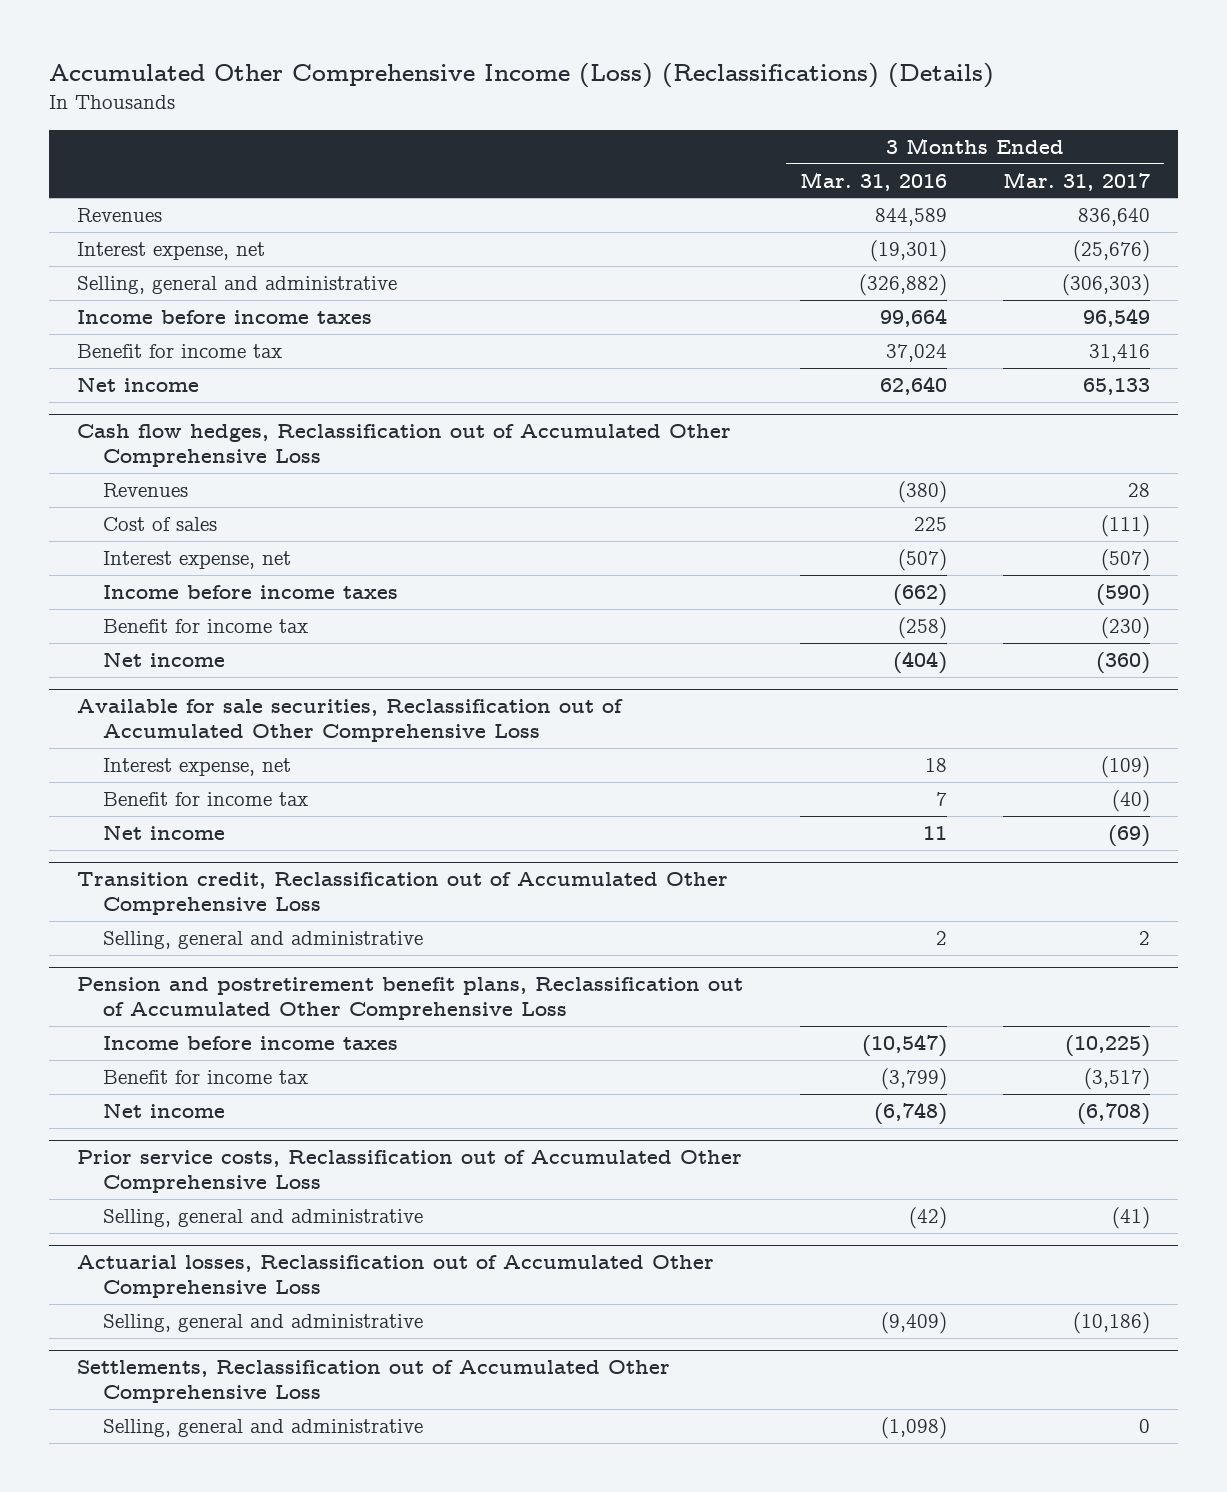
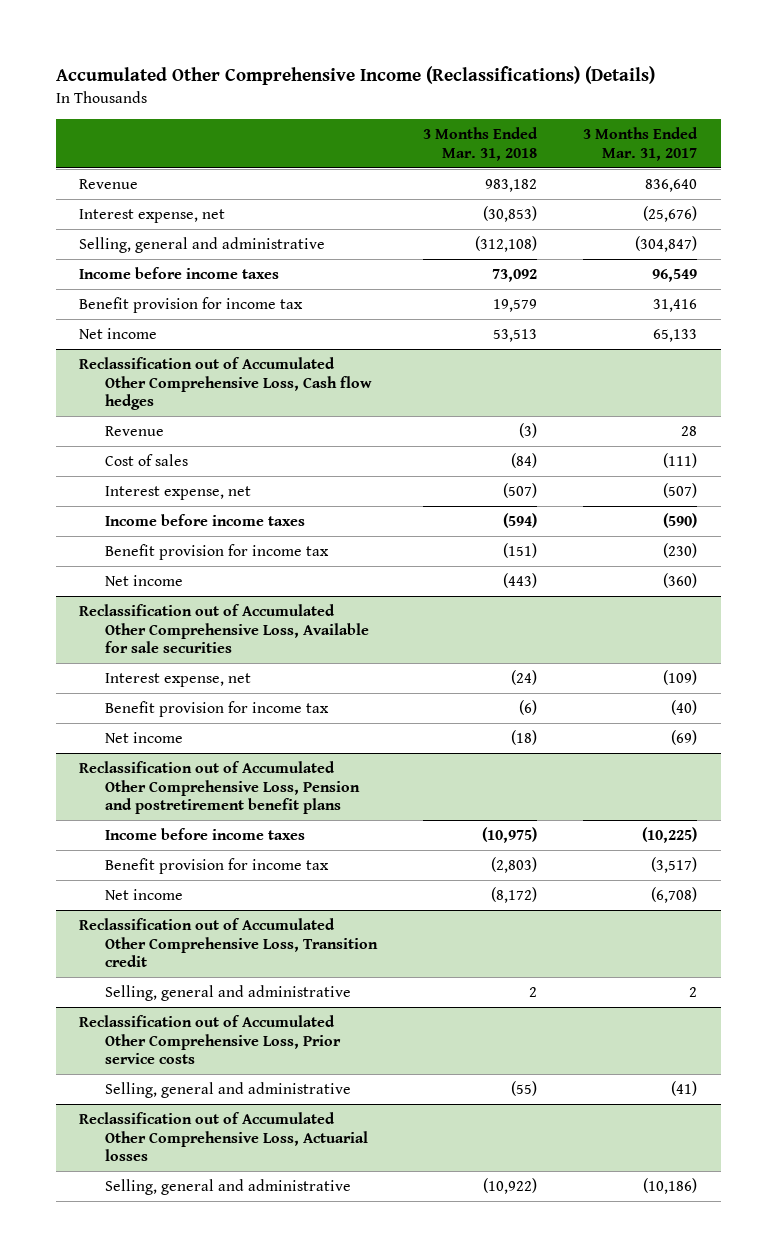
[49,63,995,89] Accumulated Other Comprehensive Income (Loss) (Reclassifications) (Details) -> [56,66,656,86] Accumulated Other Comprehensive Income (Reclassifications) (Details)
[799,171,947,191] Mar. 31, 2016 -> none
none -> [423,127,539,161] 3 Months Ended Mar. 31, 2018
[77,208,163,223] Revenues -> [79,178,139,189] Revenue
[1062,274,1151,297] (306,303) -> [635,235,698,252] (304,847)
[77,344,283,359] Benefit for income tax -> [79,296,304,313] Benefit provision for income tax
[77,424,732,467] Cash flow hedges, Reclassification out of Accumulated Other Comprehensive Loss -> [79,356,372,411] Reclassification out of Accumulated Other Comprehensive Loss, Cash flow hedges
[102,483,188,498] Revenues -> [104,425,164,436] Revenue
[102,619,308,634] Benefit for income tax -> [104,543,329,560] Benefit provision for income tax
[77,699,624,742] Available for sale securities, Reclassification out of Accumulated Other Comprehensive Loss -> [79,603,369,654] Reclassification out of Accumulated Other Comprehensive Loss, Available for sale securities
[102,792,308,807] Benefit for income tax -> [104,700,329,717] Benefit provision for income tax
[77,872,729,915] Transition credit, Reclassification out of Accumulated Other Comprehensive Loss -> none
[102,931,423,950] Selling, general and administrative -> none
[77,977,744,1020] Pension and postretirement benefit plans, Reclassification out of Accumulated Other Comprehensive Loss -> [79,760,360,815] Reclassification out of Accumulated Other Comprehensive Loss, Pension and postretirement benefit plans
[102,1070,308,1085] Benefit for income tax -> [104,857,329,874] Benefit provision for income tax
none -> [79,917,378,968] Reclassification out of Accumulated Other Comprehensive Loss, Transition credit
none -> [104,984,351,1001] Selling, general and administrative
[77,1150,743,1193] Prior service costs, Reclassification out of Accumulated Other Comprehensive Loss -> [79,1014,341,1065] Reclassification out of Accumulated Other Comprehensive Loss, Prior service costs
[77,1255,715,1298] Actuarial losses, Reclassification out of Accumulated Other Comprehensive Loss -> [79,1111,368,1162] Reclassification out of Accumulated Other Comprehensive Loss, Actuarial losses
[77,1360,671,1403] Settlements, Reclassification out of Accumulated Other Comprehensive Loss -> none
[102,1419,423,1438] Selling, general and administrative -> none

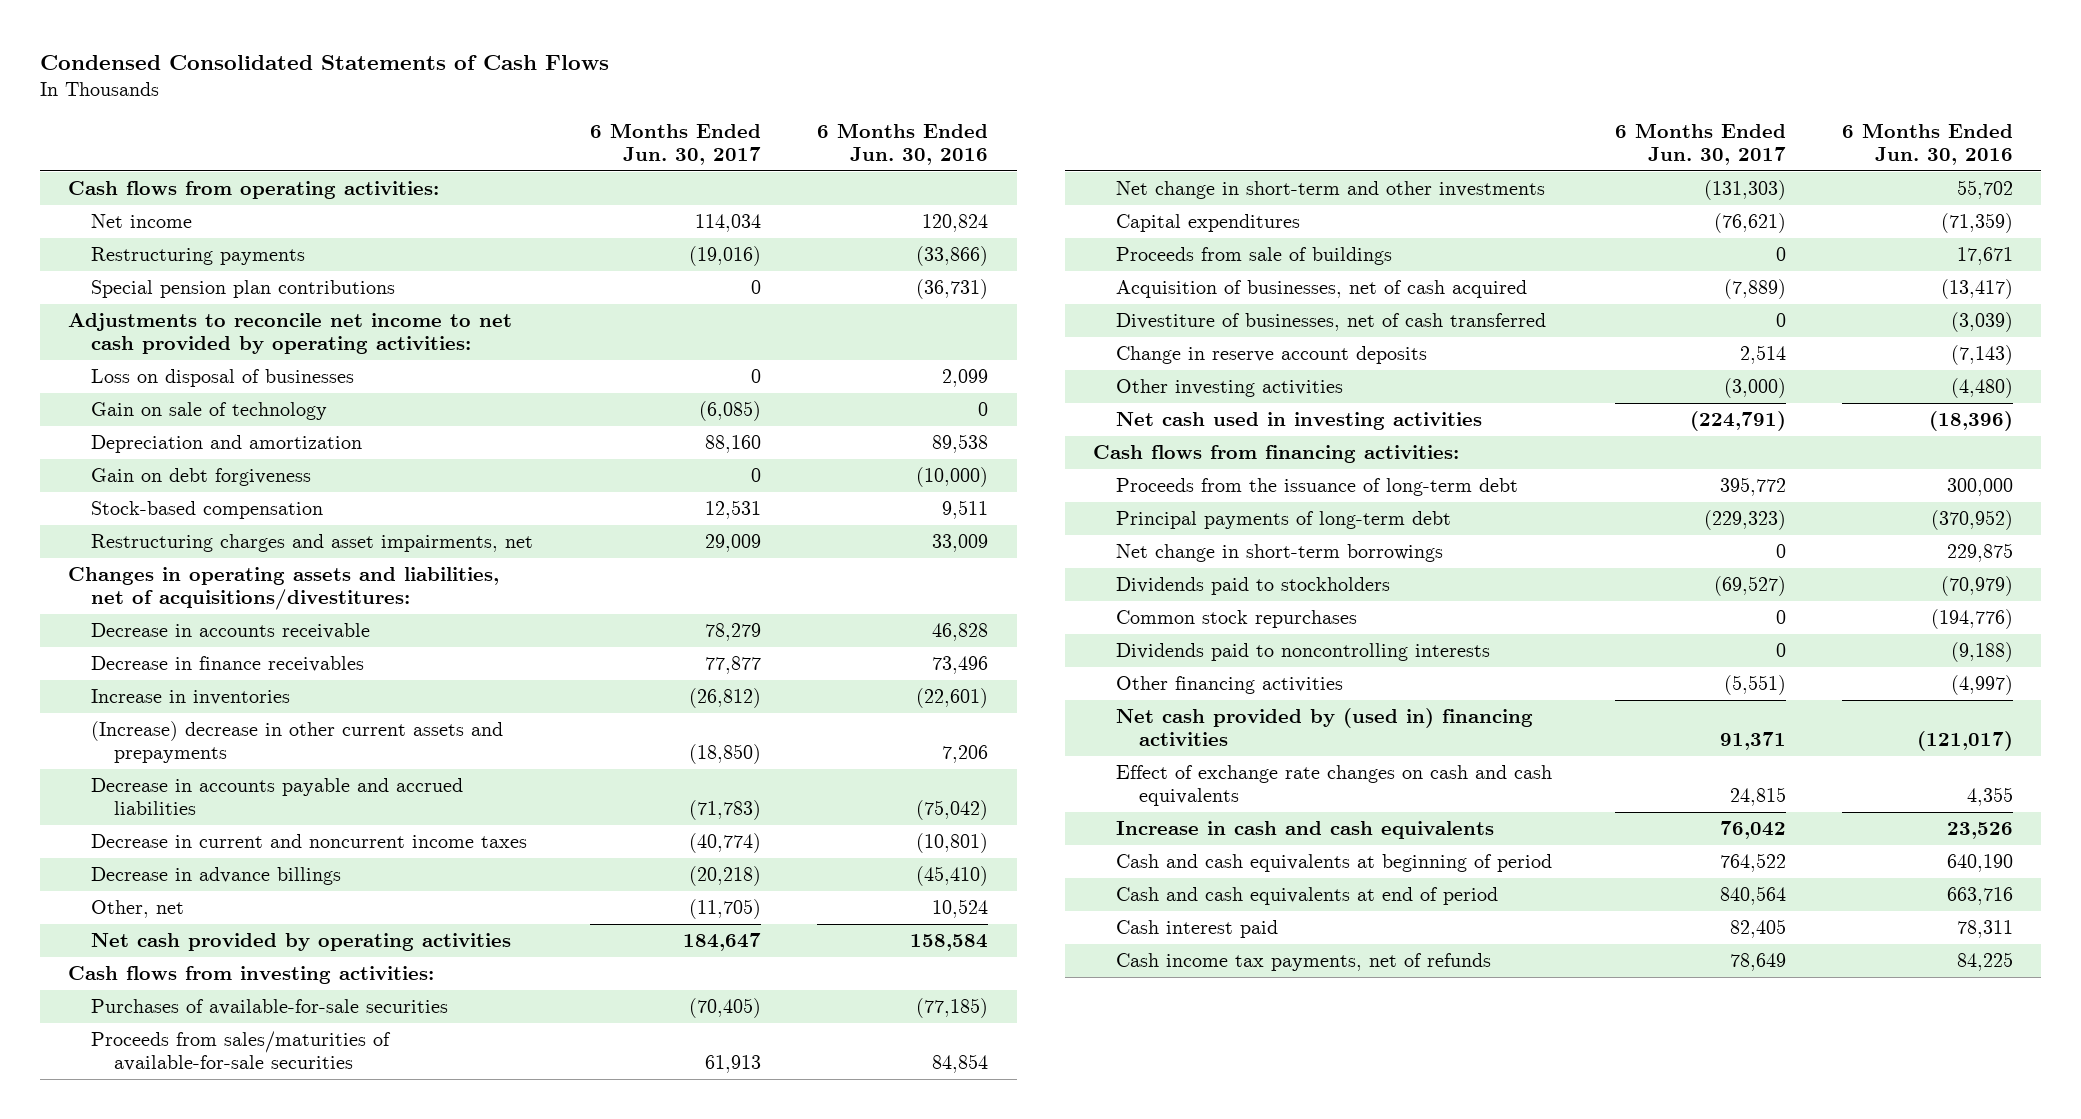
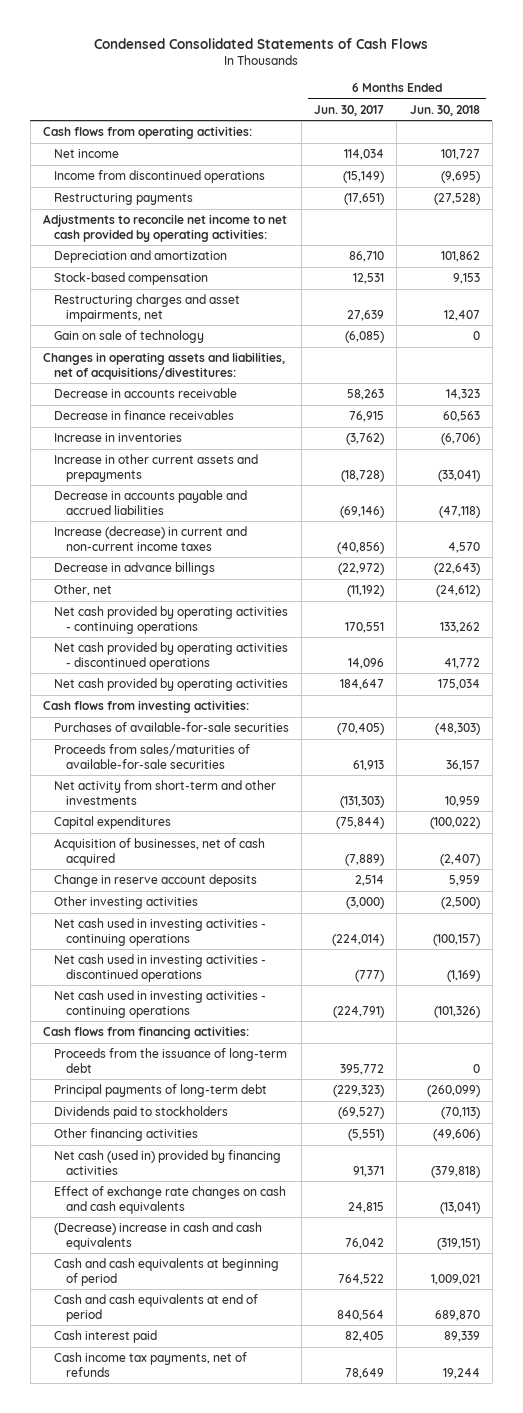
[817,123,989,165] 6 Months Ended Jun. 30, 2016 -> none
none -> [409,104,480,116] Jun. 30, 2018
[91,280,396,299] Special pension plan contributions -> none
none -> [54,170,266,184] Income from discontinued operations
[688,246,761,267] (19,016) -> [344,193,385,206] (17,651)
[91,369,355,388] Loss on disposal of businesses -> none
[91,468,312,487] Gain on debt forgiveness -> none
[704,435,761,454] 88,160 -> [349,251,385,263] 86,710
[704,534,761,553] 29,009 -> [347,309,385,321] 27,639
[91,402,328,421] Gain on sale of technology -> [54,330,205,344] Gain on sale of technology
[704,623,761,642] 78,279 -> [347,389,385,401] 58,263
[704,656,761,675] 77,877 -> [349,411,385,423] 76,915
[688,688,761,709] (26,812) -> [346,433,385,446] (3,762)
[91,721,504,763] (Increase) decrease in other current assets and prepayments -> [54,454,259,482] Increase in other current assets and prepayments
[688,743,761,764] (18,850) -> [341,469,385,482] (18,728)
[688,799,761,820] (71,783) -> [340,505,385,518] (69,146)
[91,834,528,849] Decrease in current and noncurrent income taxes -> [54,526,248,551] Increase (decrease) in current and non-current income taxes
[688,833,761,854] (40,774) -> [337,541,385,554] (40,856)
[688,866,761,887] (20,218) -> [338,563,385,576] (22,972)
[688,899,761,920] (11,705) -> [347,585,385,598] (11,192)
none -> [54,606,289,634] Net cash provided by operating activities - continuing operations
none -> [54,642,289,670] Net cash provided by operating activities - discontinued operations
[1115,247,1392,266] Proceeds from sale of buildings -> none
[1115,181,1545,200] Net change in short-term and other investments -> [54,780,277,805] Net activity from short-term and other investments
[1713,213,1786,234] (76,621) -> [336,817,385,830] (75,844)
[1115,313,1546,332] Divestiture of businesses, net of cash transferred -> none
none -> [54,918,267,946] Net cash used in investing activities - continuing operations
none -> [54,954,267,982] Net cash used in investing activities - discontinued operations
[1115,412,1482,431] Net cash used in investing activities -> [54,990,267,1018] Net cash used in investing activities - continuing operations
[1115,544,1443,563] Net change in short-term borrowings -> none
[1115,610,1357,629] Common stock repurchases -> none
[1115,643,1490,662] Dividends paid to noncontrolling interests -> none
[1115,708,1533,746] Net cash provided by (used in) financing activities -> [54,1150,282,1175] Net cash (used in) provided by financing activities
[1115,821,1494,840] Increase in cash and cash equivalents -> [54,1222,263,1250] (Decrease) increase in cash and cash equivalents

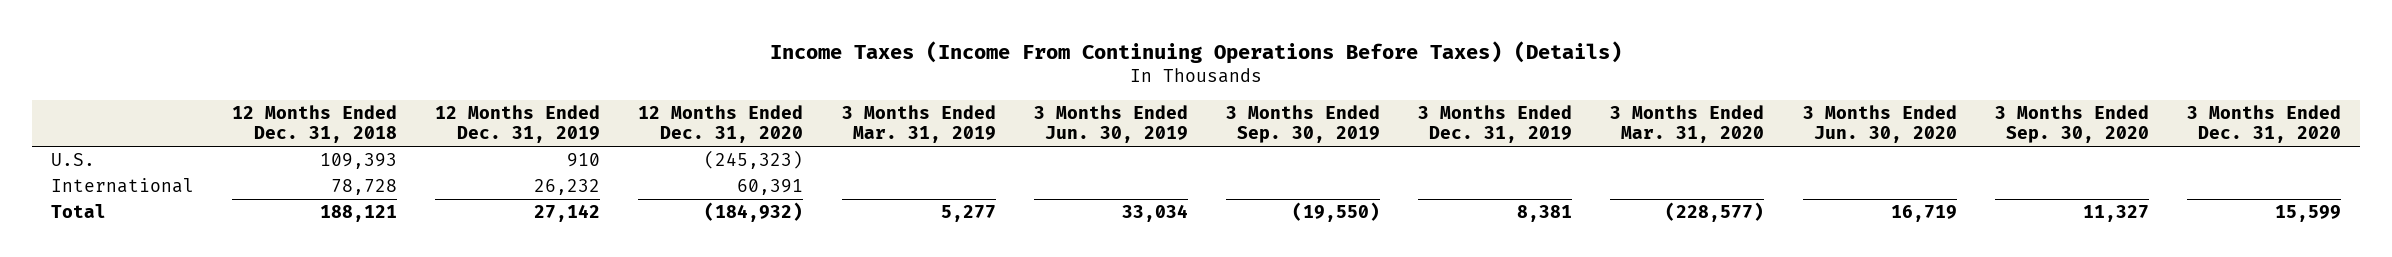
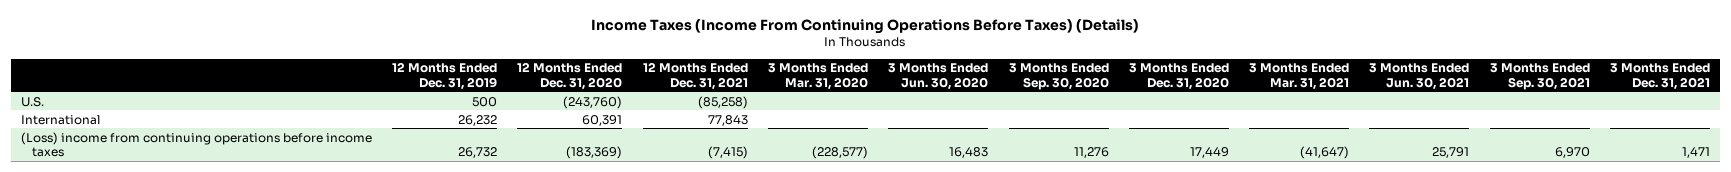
[232,105,398,144] 12 Months Ended Dec. 31, 2018 -> none
[841,105,996,144] 3 Months Ended Mar. 31, 2019 -> none
[1033,105,1188,144] 3 Months Ended Jun. 30, 2019 -> none
[1226,105,1381,144] 3 Months Ended Sep. 30, 2019 -> none
[1418,105,1573,144] 3 Months Ended Dec. 31, 2019 -> none
none -> [642,62,748,90] 12 Months Ended Dec. 31, 2021
none -> [1249,63,1350,90] 3 Months Ended Mar. 31, 2021
none -> [1369,63,1470,90] 3 Months Ended Jun. 30, 2021
none -> [1489,63,1590,90] 3 Months Ended Sep. 30, 2021
none -> [1610,63,1711,90] 3 Months Ended Dec. 31, 2021
[567,153,601,168] 910 -> [472,96,498,107] 500
[704,150,804,170] (245,323) -> [563,95,623,109] (243,760)
[50,204,106,219] Total -> none
none -> [20,131,372,158] (Loss) income from continuing operations before income taxes

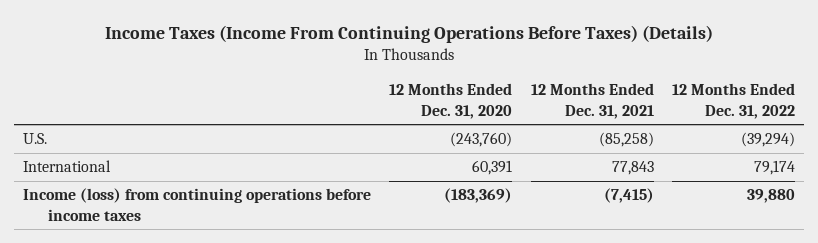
[392,62,498,90] 12 Months Ended Dec. 31, 2019 -> none
[768,63,869,90] 3 Months Ended Mar. 31, 2020 -> none
[888,63,989,90] 3 Months Ended Jun. 30, 2020 -> none
[1008,63,1109,90] 3 Months Ended Sep. 30, 2020 -> none
[1128,63,1229,90] 3 Months Ended Dec. 31, 2020 -> none
[1249,63,1350,90] 3 Months Ended Mar. 31, 2021 -> none
[1369,63,1470,90] 3 Months Ended Jun. 30, 2021 -> none
[1489,63,1590,90] 3 Months Ended Sep. 30, 2021 -> none
[1610,63,1711,90] 3 Months Ended Dec. 31, 2021 -> none
none -> [672,83,796,119] 12 Months Ended Dec. 31, 2022
[20,131,372,158] (Loss) income from continuing operations before income taxes -> [23,188,372,221] Income (loss) from continuing operations before income taxes

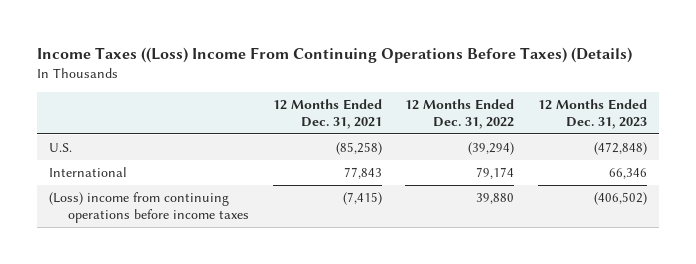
[105,24,714,43] Income Taxes (Income From Continuing Operations Before Taxes) (Details) -> [36,46,632,63] Income Taxes ((Loss) Income From Continuing Operations Before Taxes) (Details)
[389,83,513,119] 12 Months Ended Dec. 31, 2020 -> none
none -> [538,98,648,129] 12 Months Ended Dec. 31, 2023
[23,188,372,221] Income (loss) from continuing operations before income taxes -> [48,191,249,224] (Loss) income from continuing operations before income taxes

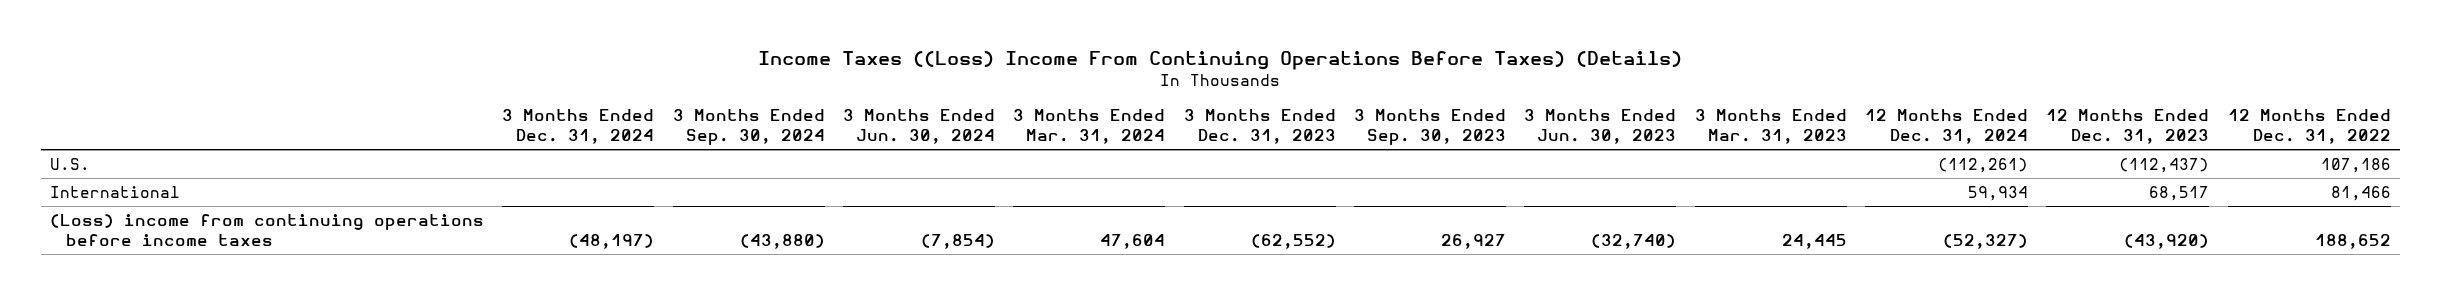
[272,98,382,129] 12 Months Ended Dec. 31, 2021 -> none
none -> [502,109,655,145] 3 Months Ended Dec. 31, 2024
none -> [672,109,825,146] 3 Months Ended Sep. 30, 2024
none -> [842,109,995,145] 3 Months Ended Jun. 30, 2024
none -> [1013,109,1166,145] 3 Months Ended Mar. 31, 2024
none -> [1183,109,1336,145] 3 Months Ended Dec. 31, 2023
none -> [1353,109,1506,146] 3 Months Ended Sep. 30, 2023
none -> [1524,109,1677,145] 3 Months Ended Jun. 30, 2023
none -> [1694,109,1847,145] 3 Months Ended Mar. 31, 2023
none -> [1865,109,2029,145] 12 Months Ended Dec. 31, 2024
[468,141,515,155] (39,294) -> [2320,157,2391,173] 107,186
[594,141,648,155] (472,848) -> [2119,157,2210,173] (112,437)
[476,166,515,179] 79,174 -> [2330,185,2391,201] 81,466
[609,167,648,179] 66,346 -> [2149,185,2210,201] 68,517
[476,192,515,204] 39,880 -> [2314,234,2391,250] 188,652
[594,191,648,205] (406,502) -> [2124,234,2210,250] (43,920)

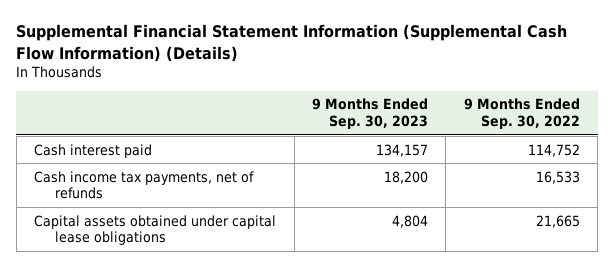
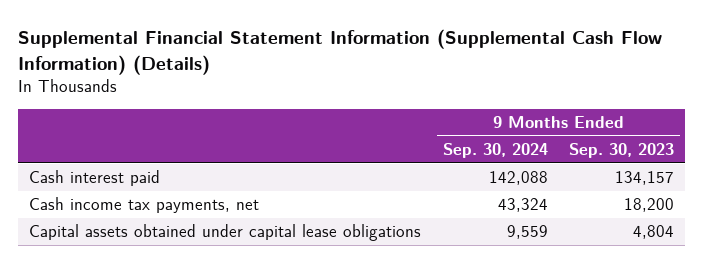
[463,98,580,129] 9 Months Ended Sep. 30, 2022 -> none
none -> [442,143,548,159] Sep. 30, 2024
[34,170,255,200] Cash income tax payments, net of refunds -> [29,197,260,214] Cash income tax payments, net

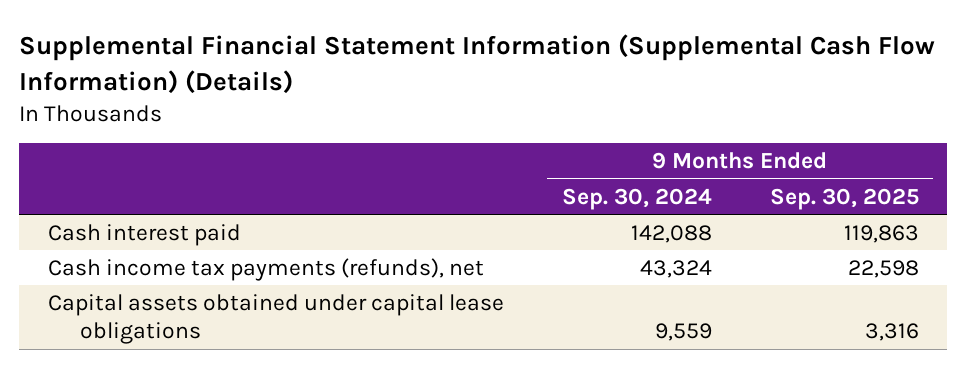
[569,143,675,159] Sep. 30, 2023 -> none
none -> [769,187,919,210] Sep. 30, 2025
[29,197,260,214] Cash income tax payments, net -> [47,257,484,281] Cash income tax payments (refunds), net

